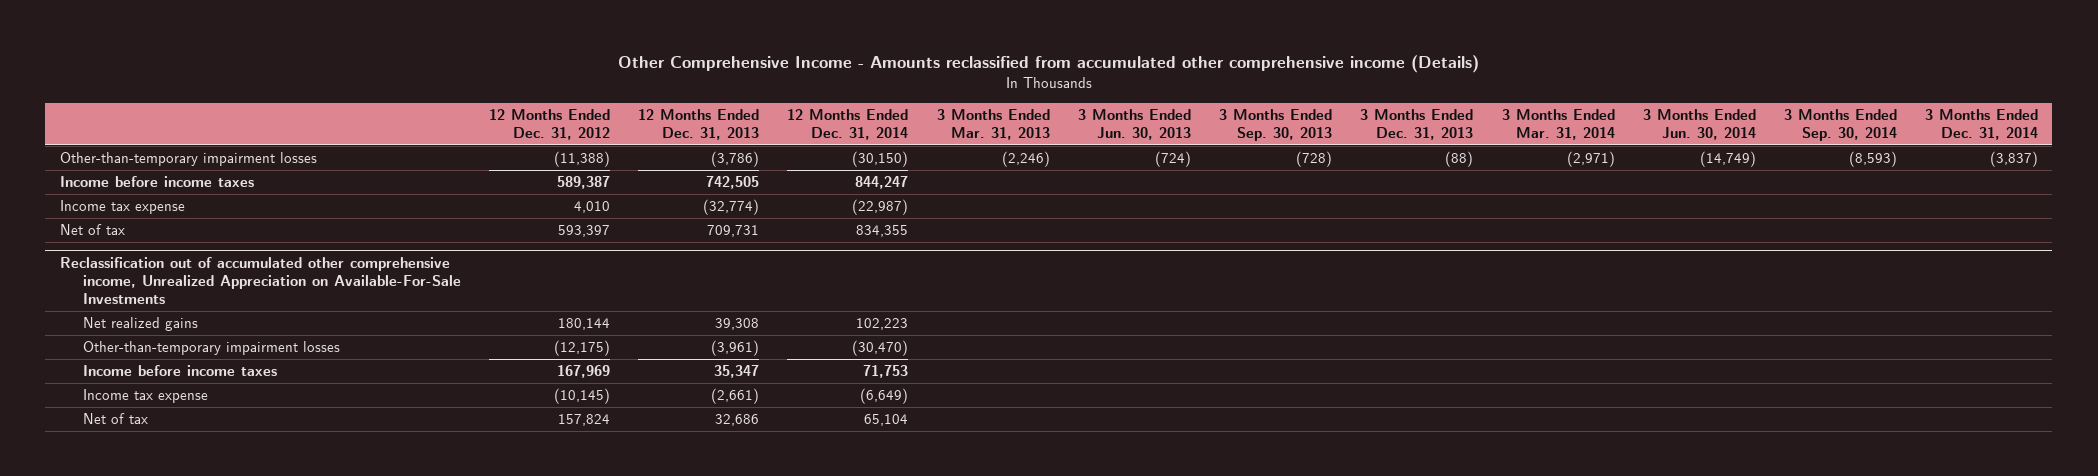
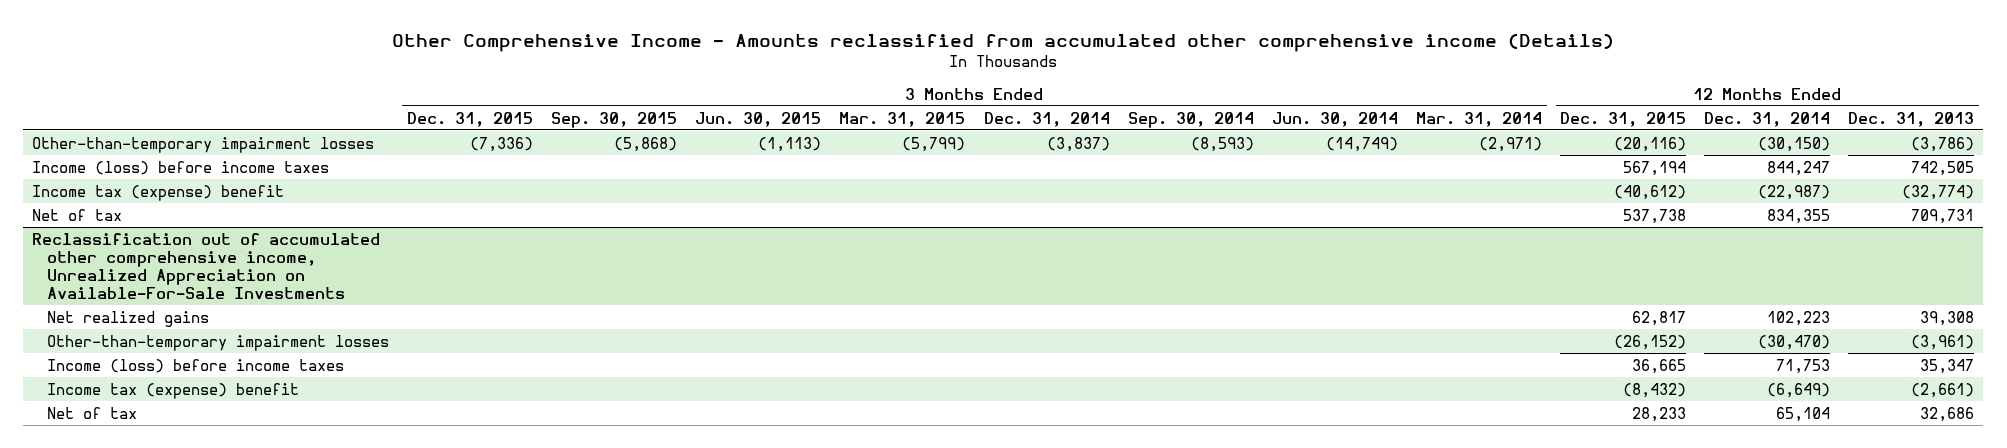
[489,108,611,140] 12 Months Ended Dec. 31, 2012 -> none
[936,108,1050,140] 3 Months Ended Mar. 31, 2013 -> none
[1077,108,1191,140] 3 Months Ended Jun. 30, 2013 -> none
[1219,108,1333,141] 3 Months Ended Sep. 30, 2013 -> none
[1360,108,1474,140] 3 Months Ended Dec. 31, 2013 -> none
none -> [406,111,533,127] Dec. 31, 2015
none -> [551,111,678,128] Sep. 30, 2015
none -> [695,111,822,127] Jun. 30, 2015
none -> [839,111,966,127] Mar. 31, 2015
none -> [1560,111,1687,127] Dec. 31, 2015
[59,176,254,188] Income before income taxes -> [32,160,330,175] Income (loss) before income taxes
[59,200,185,215] Income tax expense -> [32,184,285,201] Income tax (expense) benefit
[82,365,277,377] Income before income taxes -> [46,358,344,373] Income (loss) before income taxes
[82,389,208,404] Income tax expense -> [46,382,299,399] Income tax (expense) benefit

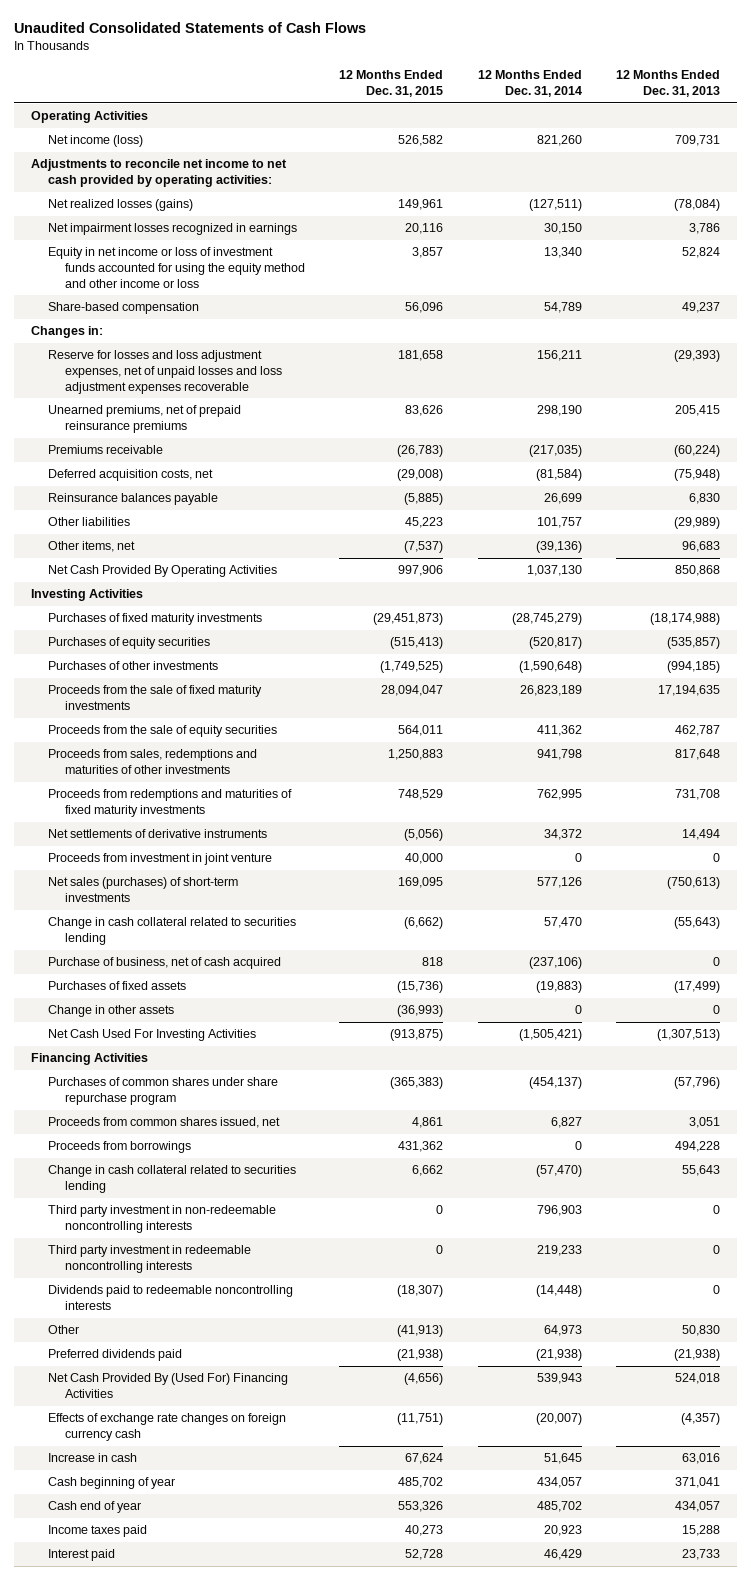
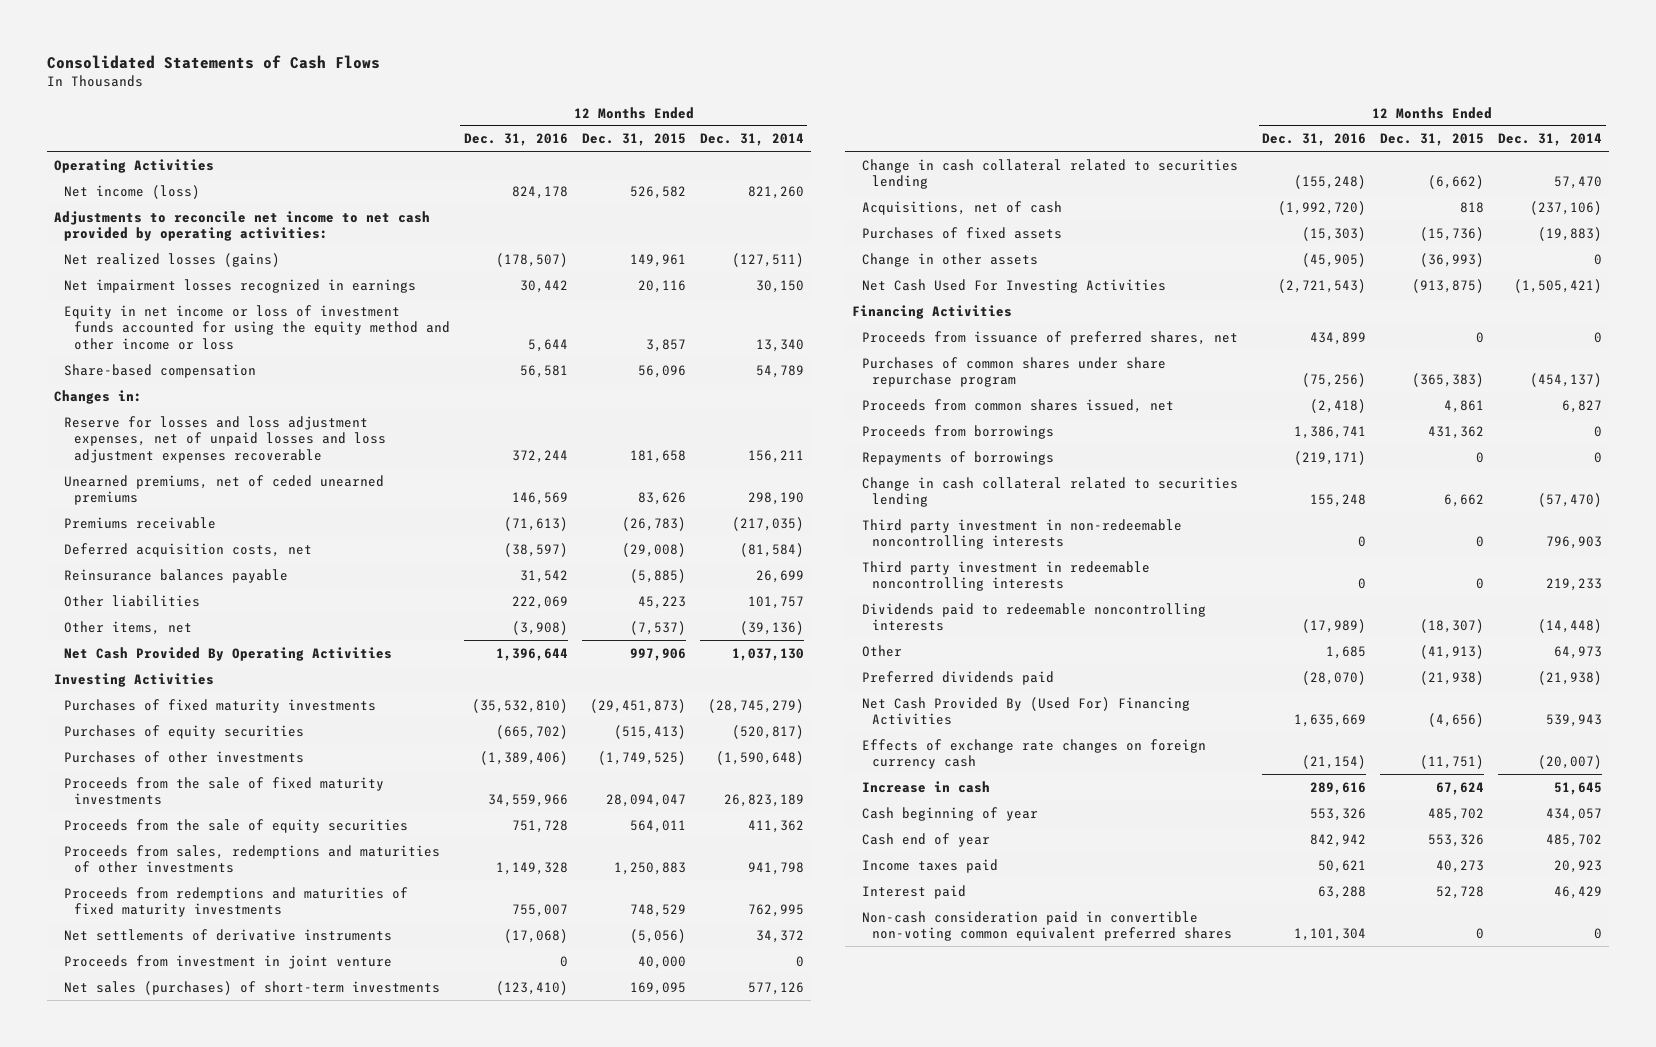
[13,22,366,34] Unaudited Consolidated Statements of Cash Flows -> [46,54,380,69] Consolidated Statements of Cash Flows
[615,70,720,98] 12 Months Ended Dec. 31, 2013 -> none
none -> [463,133,568,147] Dec. 31, 2016
[47,405,241,434] Unearned premiums, net of prepaid reinsurance premiums -> [63,474,384,506] Unearned premiums, net of ceded unearned premiums
[47,957,281,970] Purchase of business, net of cash acquired -> [862,200,1063,215] Acquisitions, net of cash
none -> [862,330,1239,345] Proceeds from issuance of preferred shares, net
none -> [862,450,1055,465] Repayments of borrowings
none -> [862,910,1233,942] Non-cash consideration paid in convertible non-voting common equivalent preferred shares

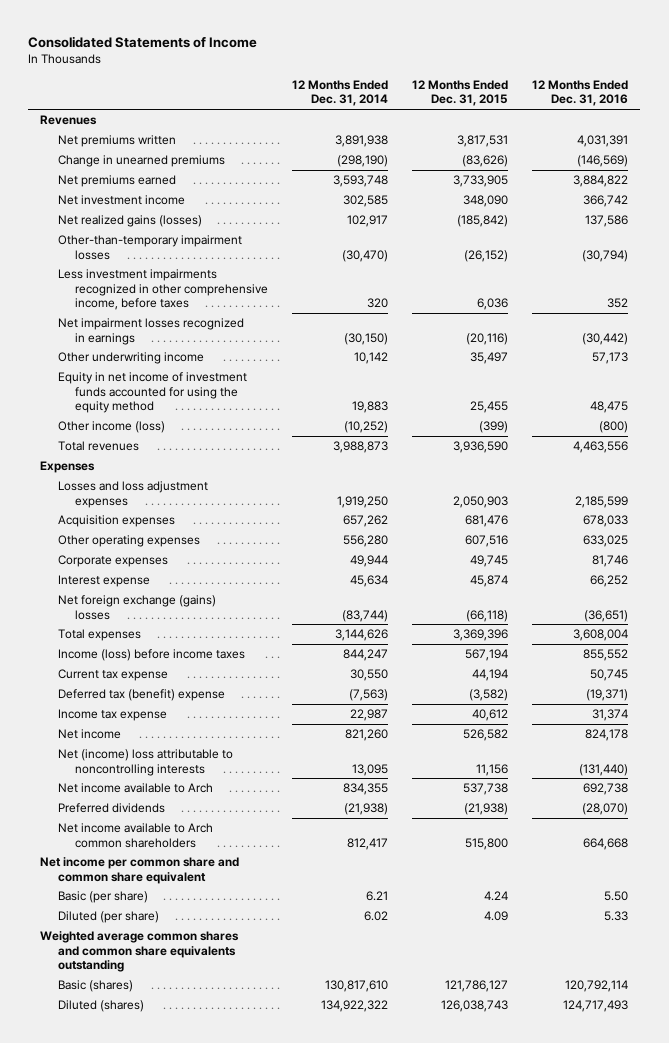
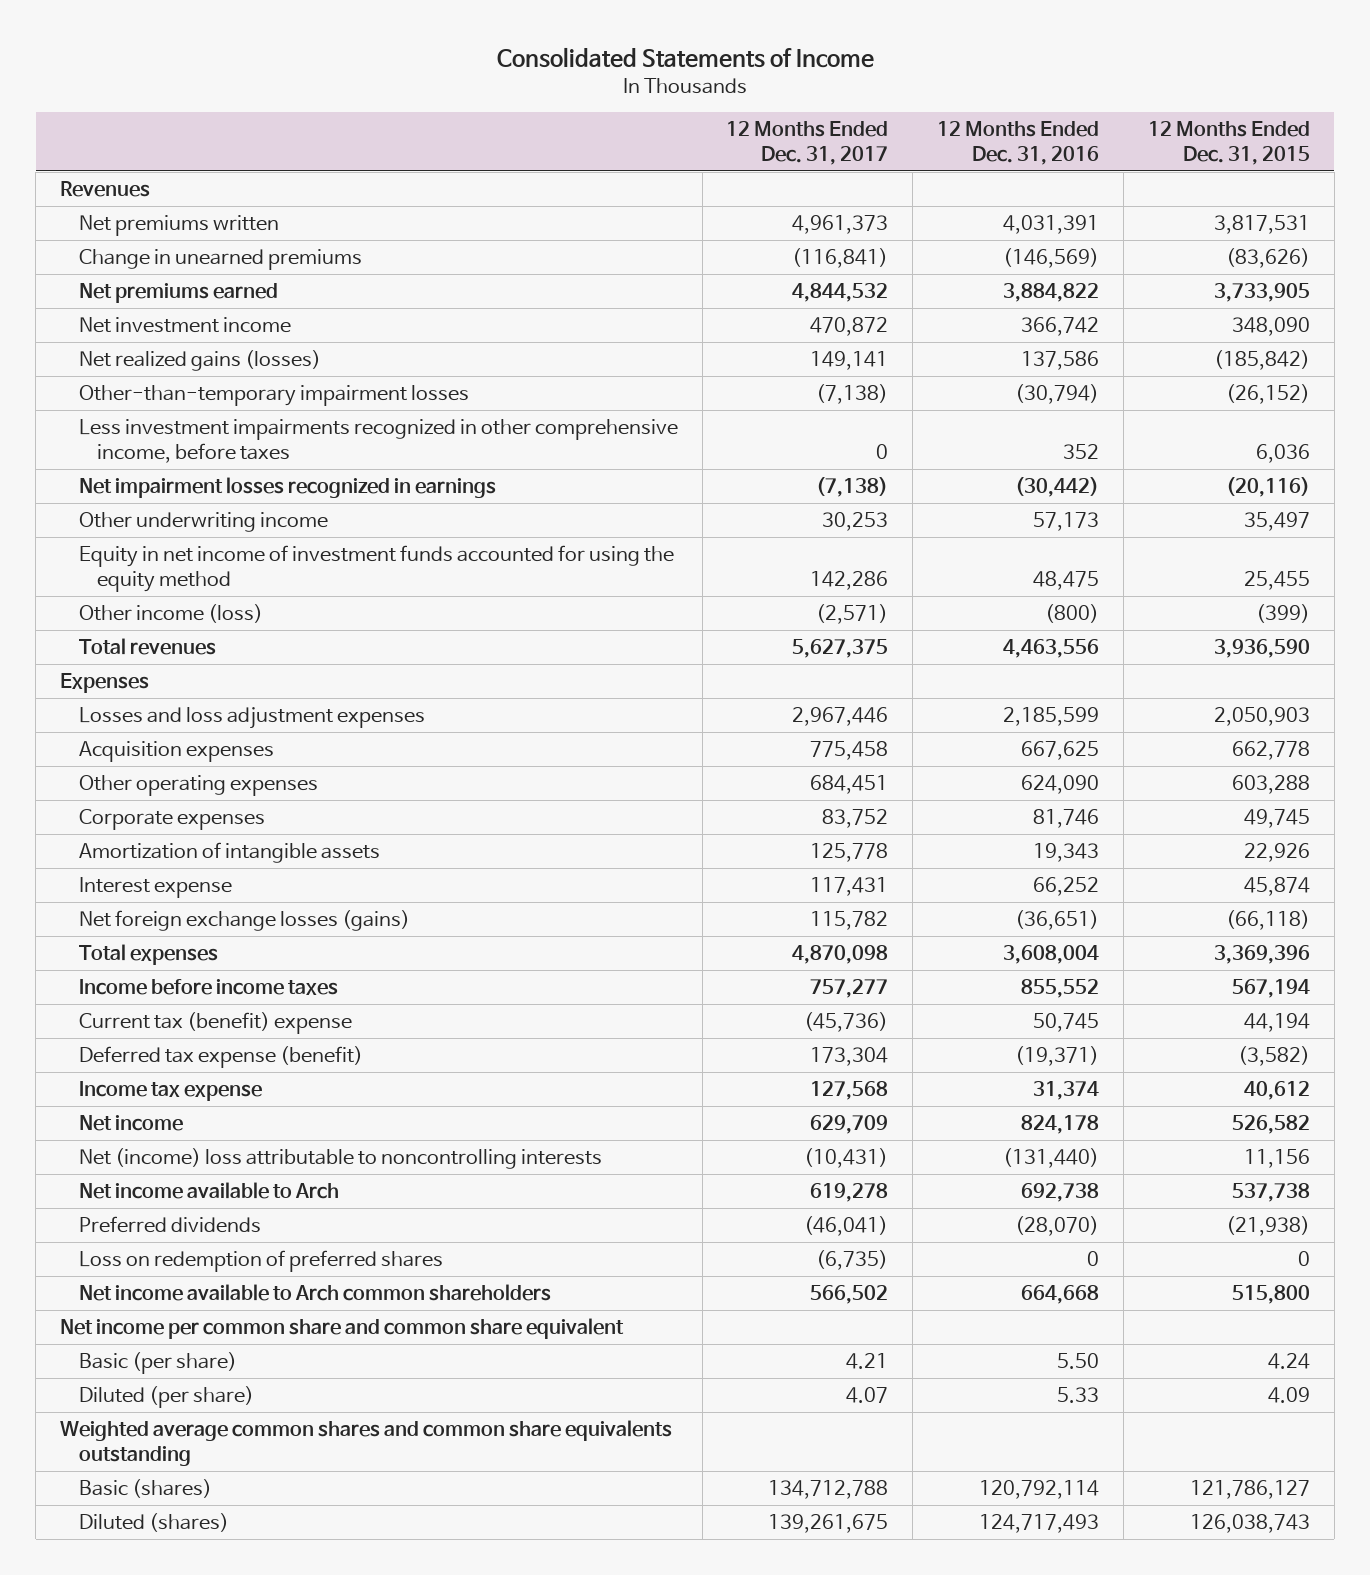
[292,80,389,107] 12 Months Ended Dec. 31, 2014 -> none
none -> [726,121,889,165] 12 Months Ended Dec. 31, 2017
[465,515,509,528] 681,476 -> [1231,741,1310,761] 662,778
[583,515,629,528] 678,033 -> [1021,741,1100,761] 667,625
[465,535,509,548] 607,516 -> [1231,775,1310,795] 603,288
[583,535,629,548] 633,025 -> [1021,775,1100,795] 624,090
none -> [78,842,380,864] Amortization of intangible assets
[57,595,216,620] Net foreign exchange (gains) losses -> [78,910,410,932] Net foreign exchange losses (gains)
[57,649,245,662] Income (loss) before income taxes -> [78,979,338,996] Income before income taxes
[57,669,168,682] Current tax expense -> [78,1012,352,1035] Current tax (benefit) expense
[57,689,225,702] Deferred tax (benefit) expense -> [78,1046,363,1069] Deferred tax expense (benefit)
none -> [78,1250,443,1273] Loss on redemption of preferred shares

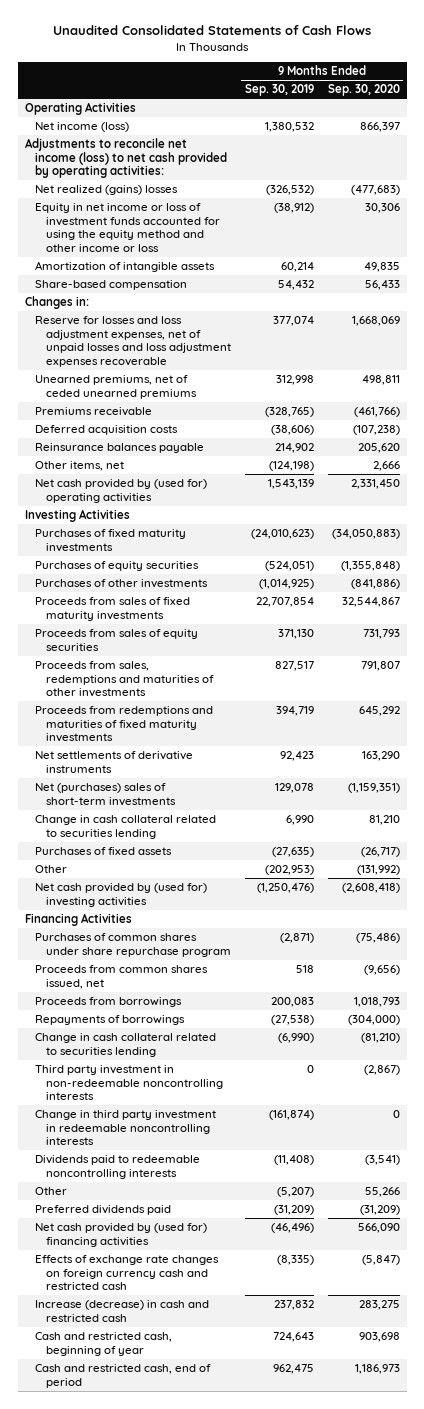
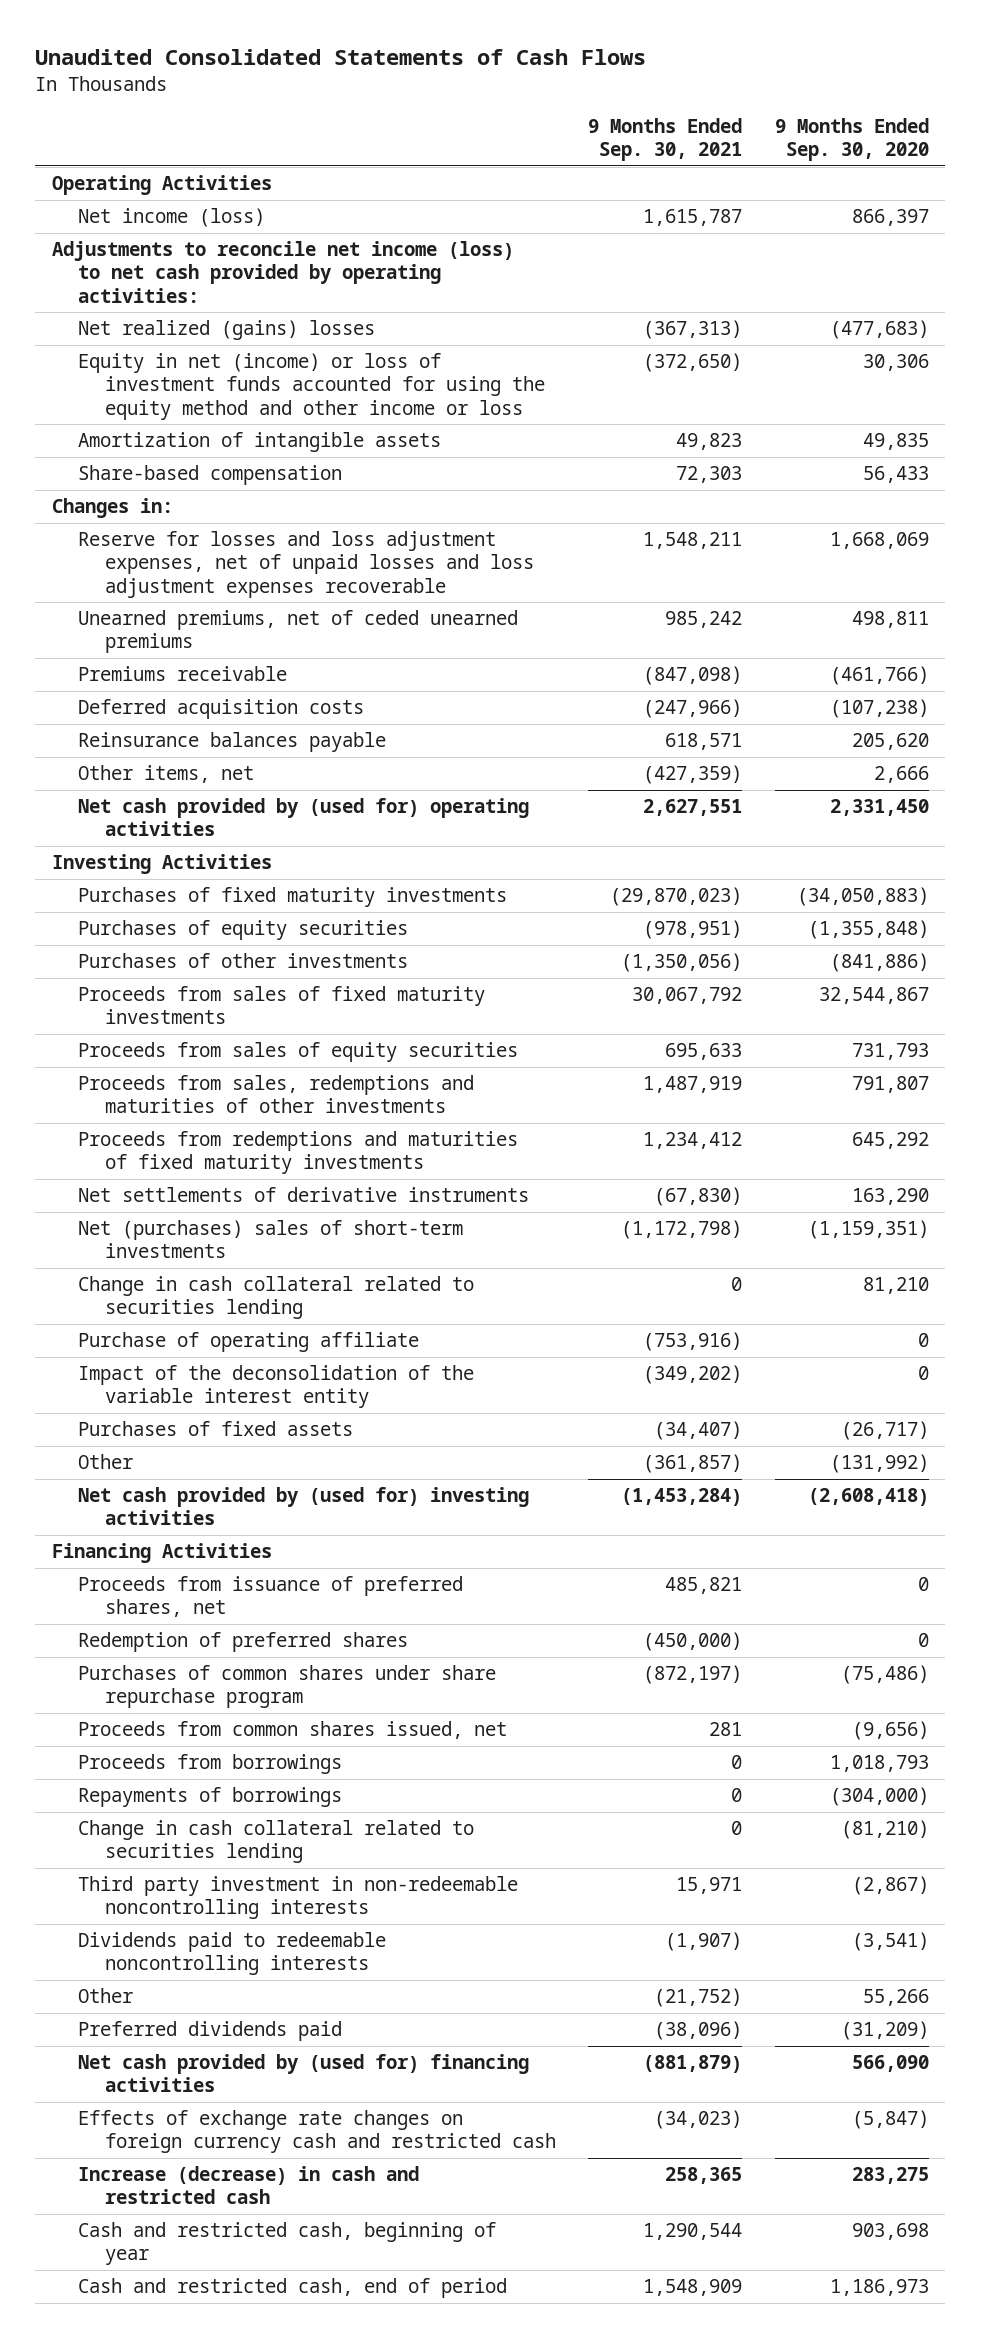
[244,84,314,97] Sep. 30, 2019 -> none
none -> [588,118,743,162] 9 Months Ended Sep. 30, 2021
[35,202,220,253] Equity in net income or loss of investment funds accounted for using the equity method and other income or loss -> [78,353,546,420] Equity in net (income) or loss of investment funds accounted for using the equity method and other income or loss
none -> [78,1332,420,1353] Purchase of operating affiliate
none -> [78,1365,475,1409] Impact of the deconsolidation of the variable interest entity
none -> [78,1576,464,1618] Proceeds from issuance of preferred shares, net
none -> [78,1632,409,1653] Redemption of preferred shares
[35,1109,217,1146] Change in third party investment in redeemable noncontrolling interests -> none

